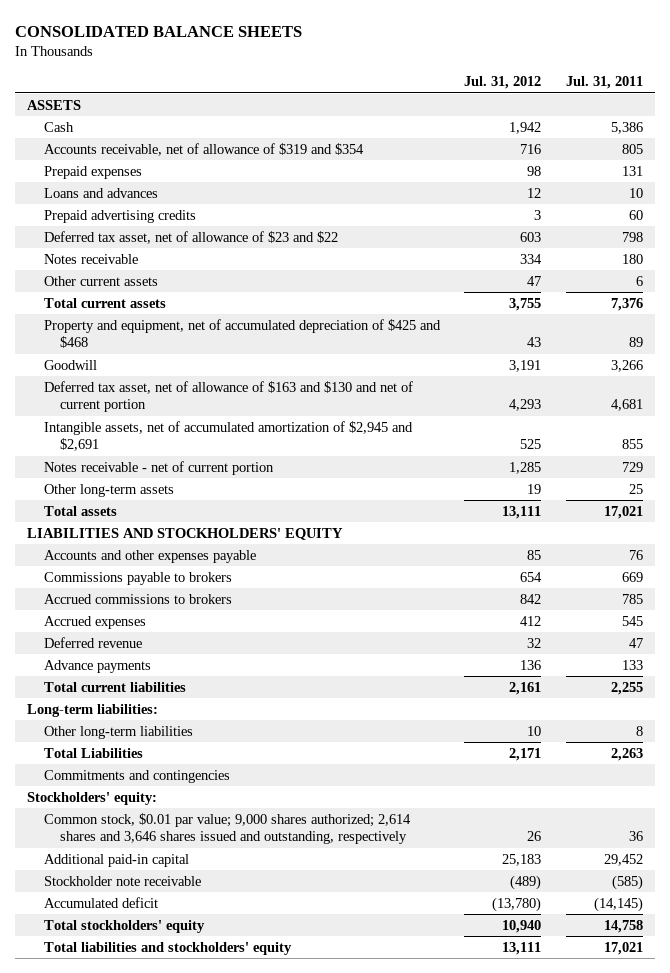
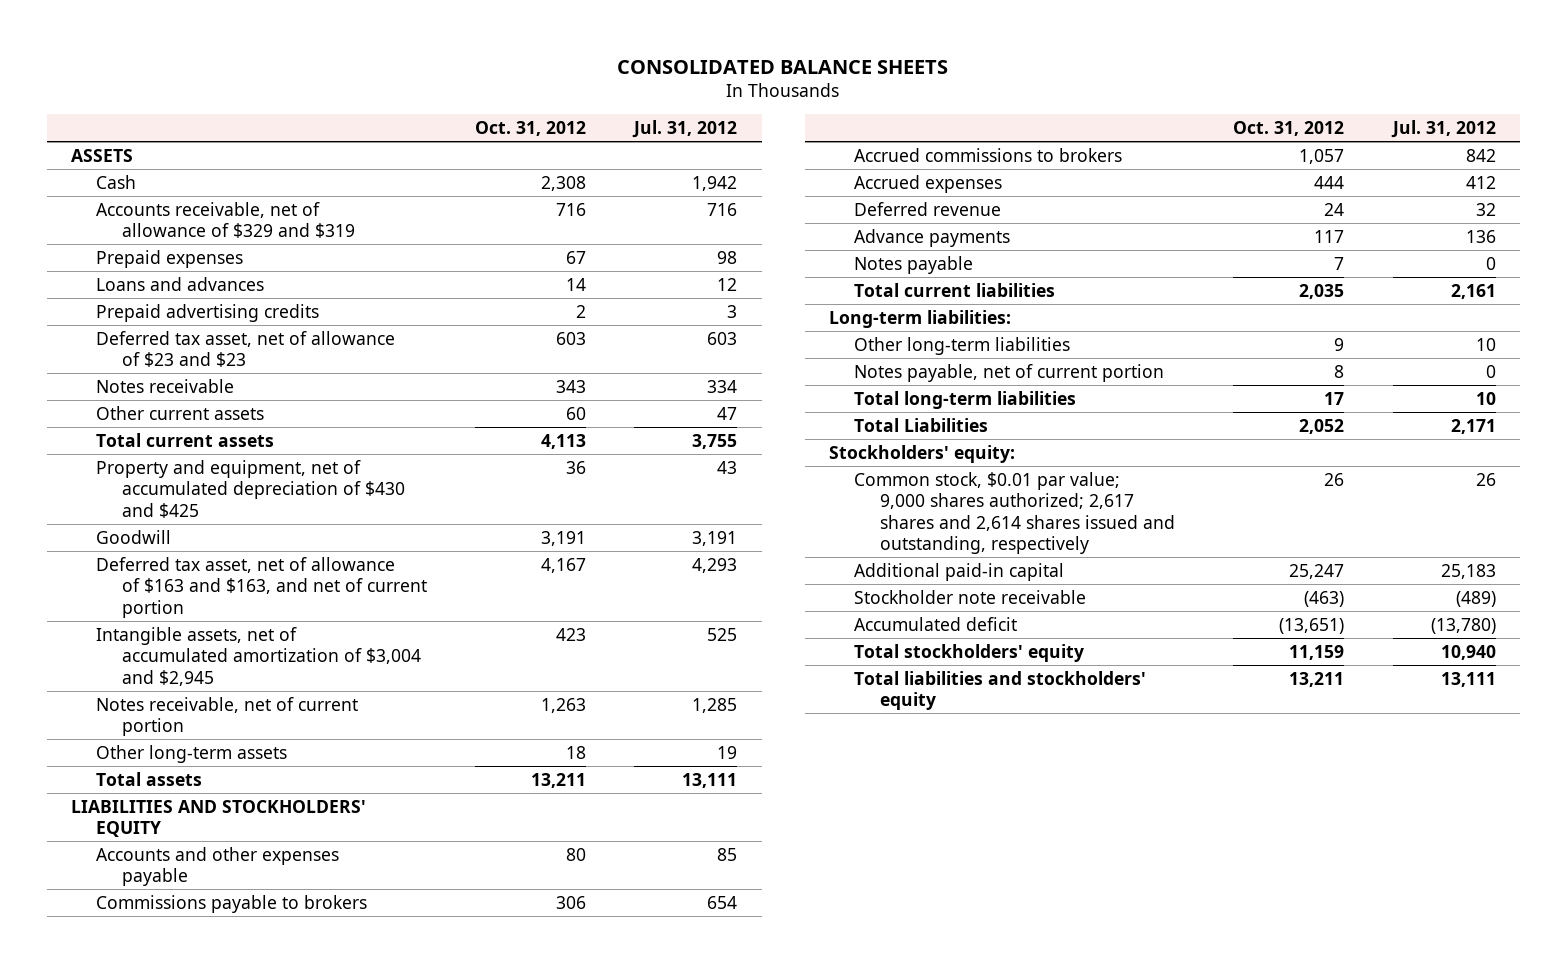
[565,76,643,90] Jul. 31, 2011 -> none
none -> [474,121,586,137] Oct. 31, 2012
[43,142,364,156] Accounts receivable, net of allowance of $319 and $354 -> [96,201,355,239] Accounts receivable, net of allowance of $329 and $319
[43,230,338,244] Deferred tax asset, net of allowance of $23 and $22 -> [96,330,396,368] Deferred tax asset, net of allowance of $23 and $23
[43,318,441,349] Property and equipment, net of accumulated depreciation of $425 and $468 -> [96,459,405,518] Property and equipment, net of accumulated depreciation of $430 and $425
[43,380,413,413] Deferred tax asset, net of allowance of $163 and $130 and net of current portion -> [96,556,427,618] Deferred tax asset, net of allowance of $163 and $163, and net of current portion
[43,420,413,452] Intangible assets, net of accumulated amortization of $2,945 and $2,691 -> [96,626,421,686] Intangible assets, net of accumulated amortization of $3,004 and $2,945
[43,460,274,475] Notes receivable - net of current portion -> [96,696,359,737] Notes receivable, net of current portion
none -> [854,255,974,274] Notes payable
none -> [854,363,1165,382] Notes payable, net of current portion
none -> [854,390,1077,409] Total long-term liabilities
[43,769,230,783] Commitments and contingencies -> none
[43,812,411,845] Common stock, $0.01 par value; 9,000 shares authorized; 2,614 shares and 3,646 shares issued and outstanding, respectively -> [854,471,1175,555] Common stock, $0.01 par value; 9,000 shares authorized; 2,617 shares and 2,614 shares issued and outstanding, respectively

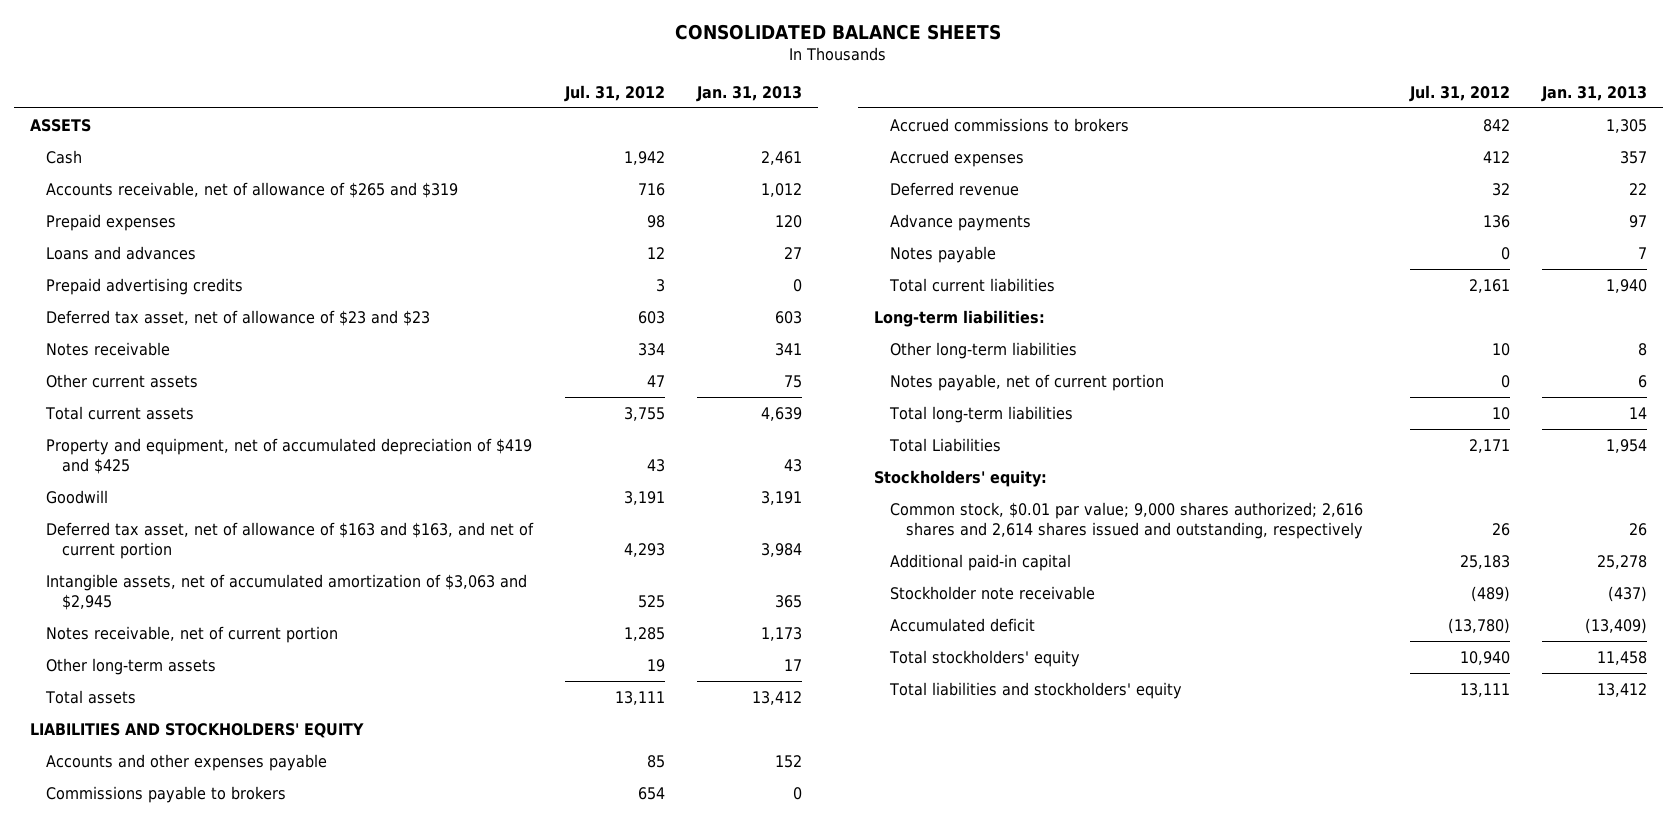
[474,121,586,137] Oct. 31, 2012 -> none
none -> [696,86,803,103] Jan. 31, 2013
[96,201,355,239] Accounts receivable, net of allowance of $329 and $319 -> [46,181,459,198] Accounts receivable, net of allowance of $265 and $319
[96,459,405,518] Property and equipment, net of accumulated depreciation of $430 and $425 -> [46,437,533,475] Property and equipment, net of accumulated depreciation of $419 and $425
[96,626,421,686] Intangible assets, net of accumulated amortization of $3,004 and $2,945 -> [46,573,528,611] Intangible assets, net of accumulated amortization of $3,063 and $2,945
[854,471,1175,555] Common stock, $0.01 par value; 9,000 shares authorized; 2,617 shares and 2,614 shares issued and outstanding, respectively -> [890,501,1364,540] Common stock, $0.01 par value; 9,000 shares authorized; 2,616 shares and 2,614 shares issued and outstanding, respectively

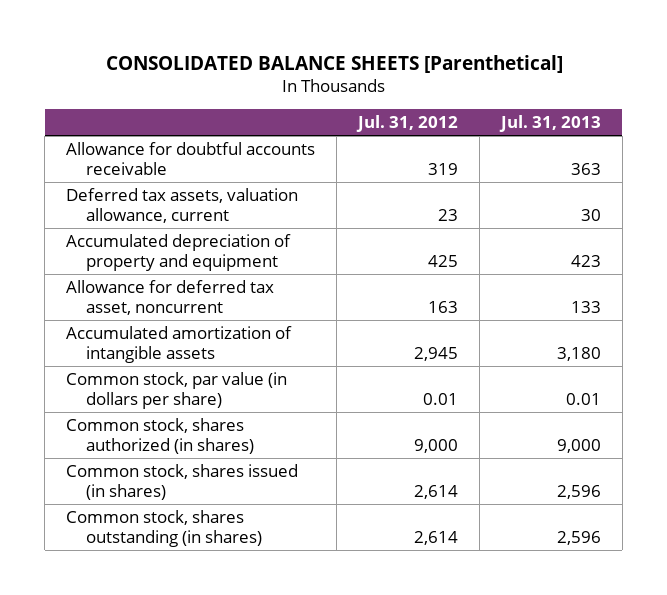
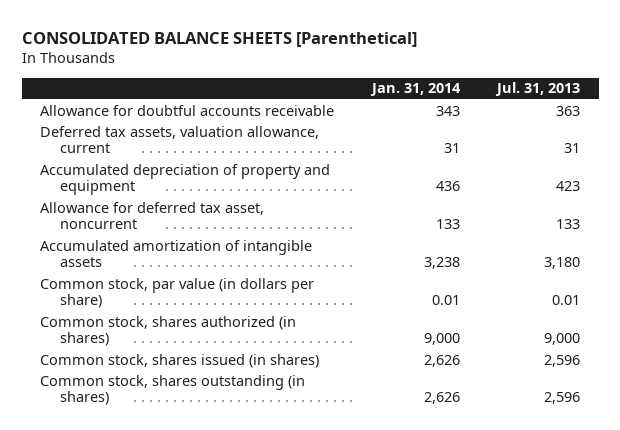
[356,114,459,132] Jul. 31, 2012 -> none
none -> [369,83,461,97] Jan. 31, 2014
[580,208,601,221] 30 -> [563,143,580,154] 31

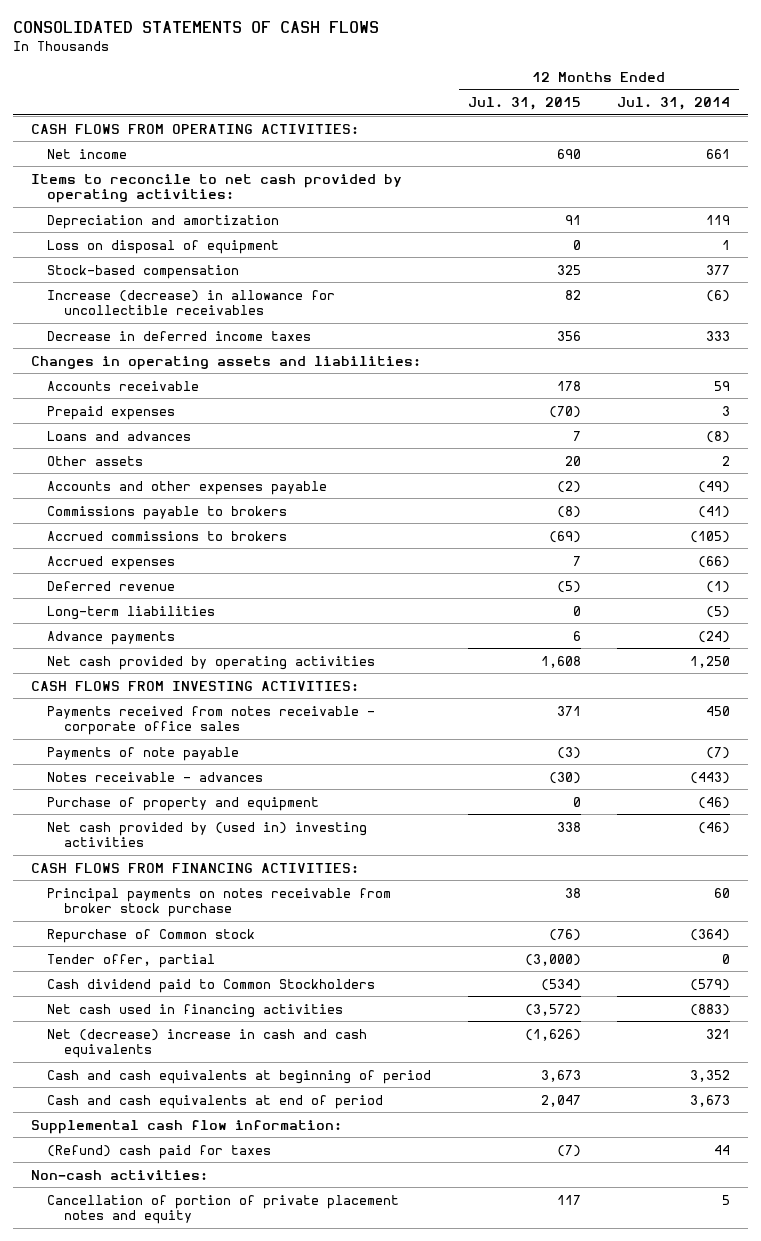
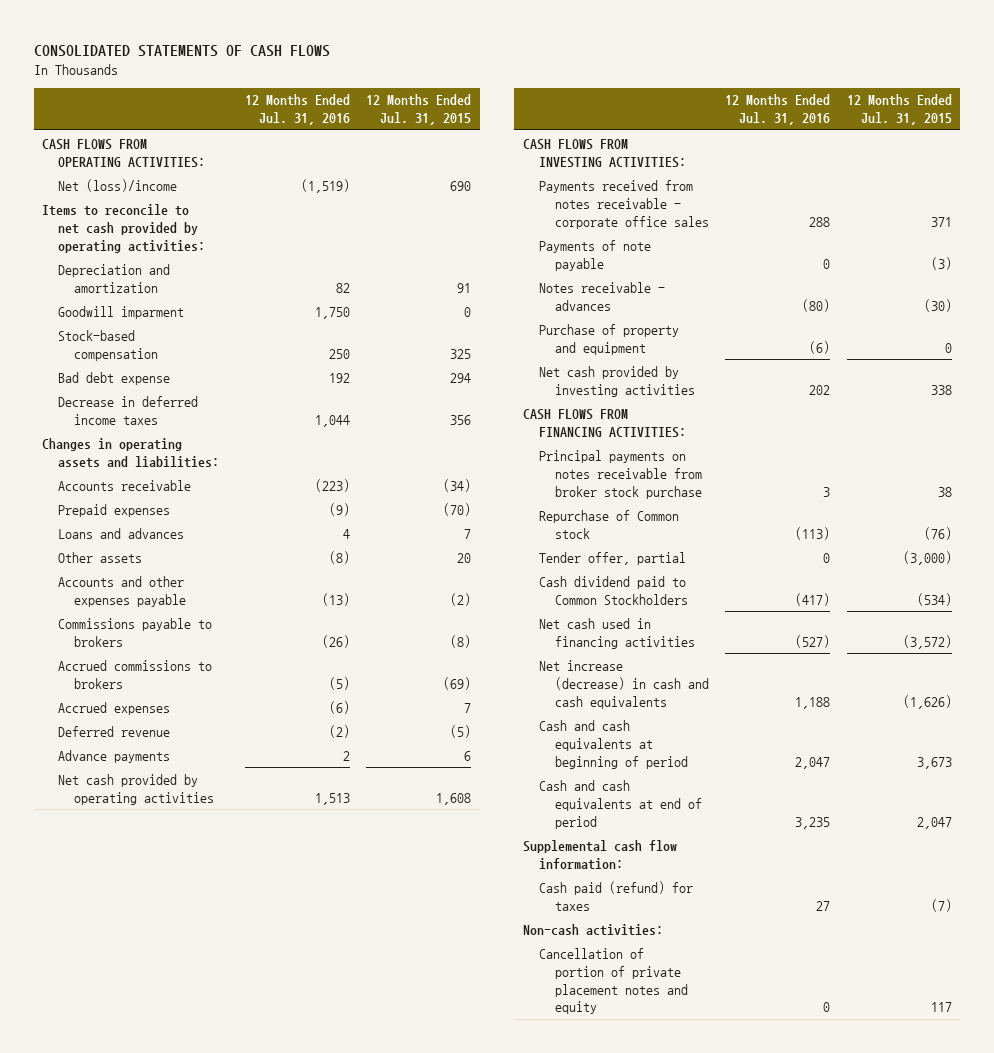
[617,97,731,111] Jul. 31, 2014 -> none
none -> [244,94,350,126] 12 Months Ended Jul. 31, 2016
[47,148,128,159] Net income -> [57,178,177,192] Net (loss)/income
[47,239,280,254] Loss on disposal of equipment -> none
none -> [57,305,184,319] Goodwill imparment
[47,289,336,316] Increase (decrease) in allowance for uncollectible receivables -> none
none -> [57,371,170,385] Bad debt expense
[556,380,581,391] 178 -> [443,478,472,492] (34)
[47,605,216,620] Long-term liabilities -> none
[47,821,368,848] Net cash provided by (used in) investing activities -> [538,365,695,397] Net cash provided by investing activities
[47,1028,368,1059] Net (decrease) increase in cash and cash equivalents -> [538,659,709,709] Net increase (decrease) in cash and cash equivalents
[47,1144,272,1159] (Refund) cash paid for taxes -> [538,880,693,911] Cash paid (refund) for taxes

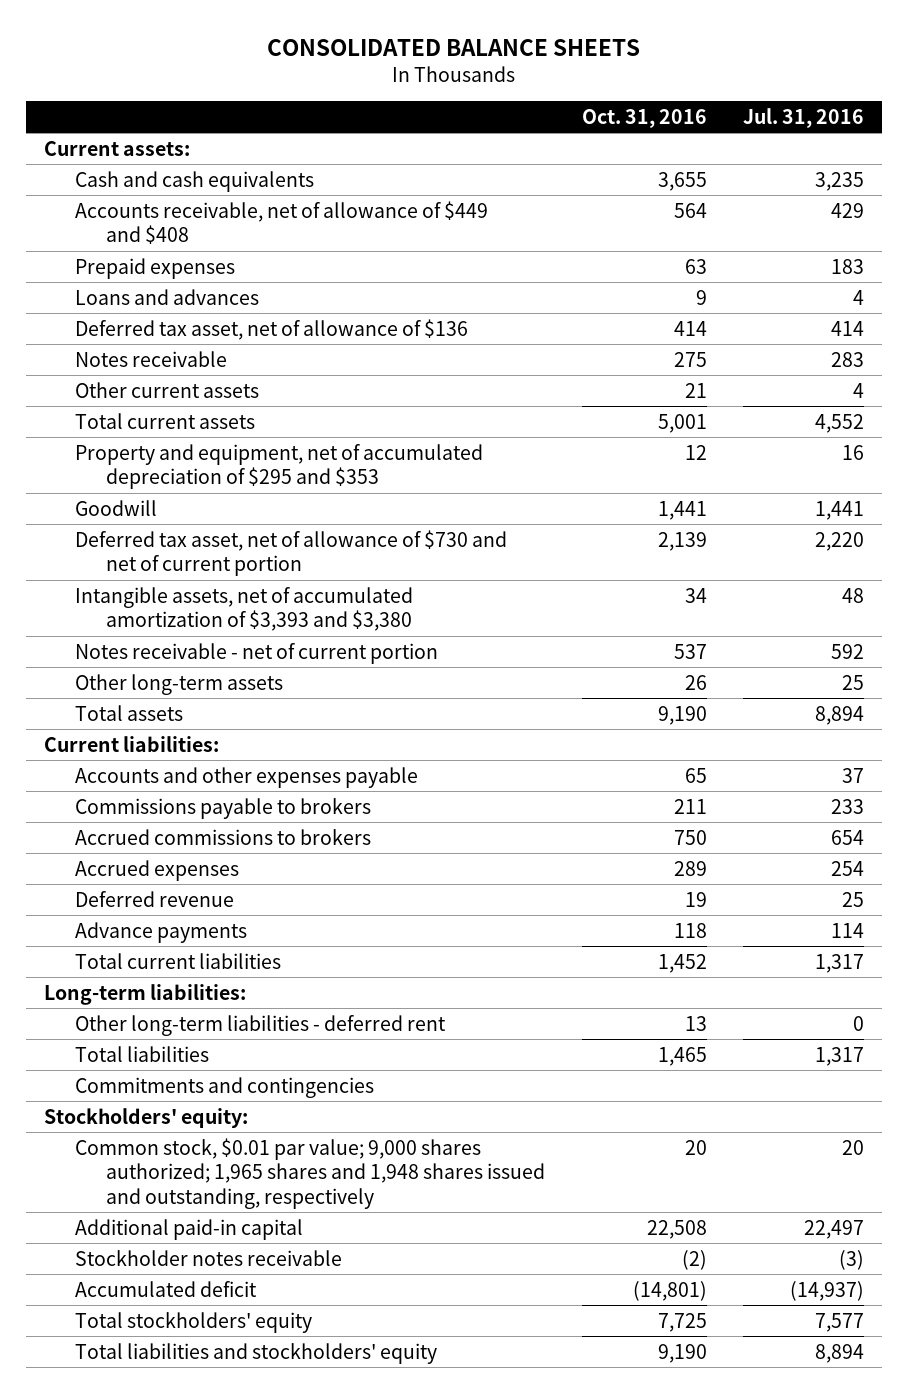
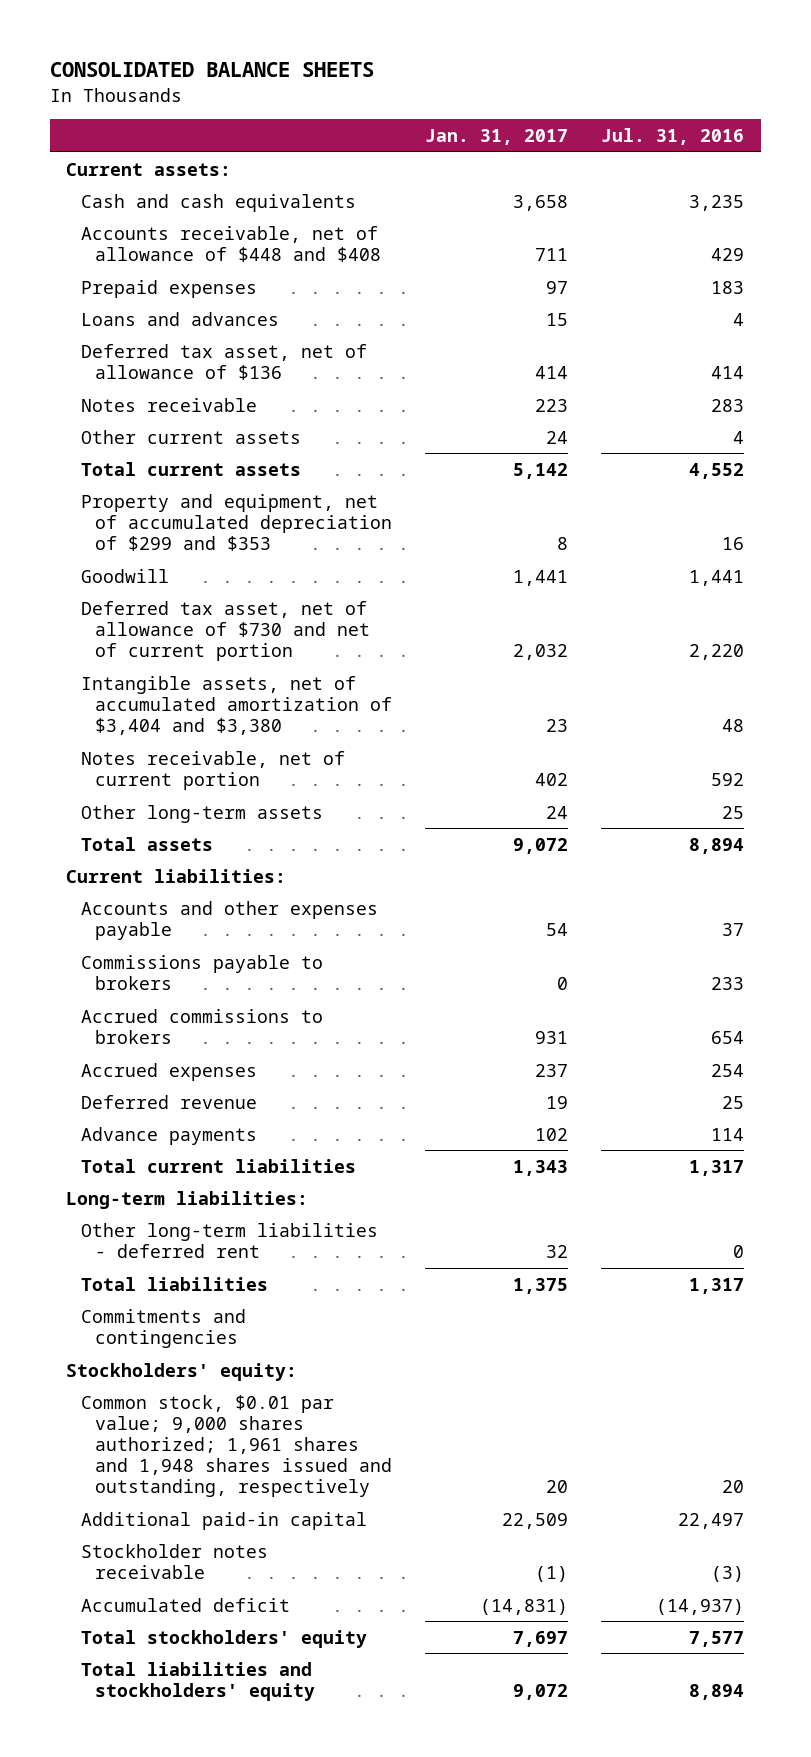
[581,108,707,128] Oct. 31, 2016 -> none
none -> [425,129,569,146] Jan. 31, 2017
[75,200,489,245] Accounts receivable, net of allowance of $449 and $408 -> [80,225,382,262] Accounts receivable, net of allowance of $448 and $408
[75,443,484,490] Property and equipment, net of accumulated depreciation of $295 and $353 -> [80,493,393,551] Property and equipment, net of accumulated depreciation of $299 and $353
[75,586,414,632] Intangible assets, net of accumulated amortization of $3,393 and $3,380 -> [80,675,393,735] Intangible assets, net of accumulated amortization of $3,404 and $3,380
[75,642,439,664] Notes receivable - net of current portion -> [80,750,345,790] Notes receivable, net of current portion
[75,1137,545,1209] Common stock, $0.01 par value; 9,000 shares authorized; 1,965 shares and 1,948 shares issued and outstanding, respectively -> [80,1394,393,1498] Common stock, $0.01 par value; 9,000 shares authorized; 1,961 shares and 1,948 shares issued and outstanding, respectively

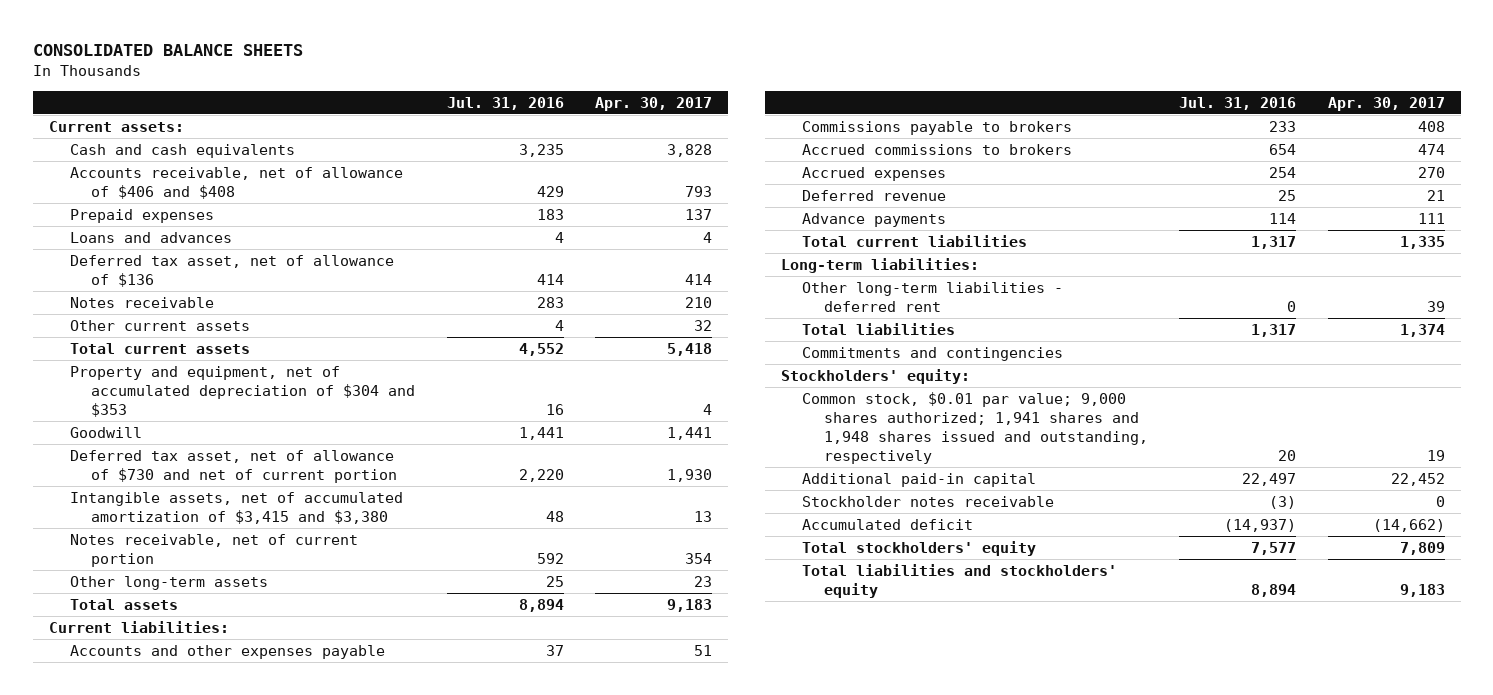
[425,129,569,146] Jan. 31, 2017 -> none
none -> [595,96,713,111] Apr. 30, 2017
[80,225,382,262] Accounts receivable, net of allowance of $448 and $408 -> [69,166,403,199] Accounts receivable, net of allowance of $406 and $408
[80,493,393,551] Property and equipment, net of accumulated depreciation of $299 and $353 -> [69,365,416,417] Property and equipment, net of accumulated depreciation of $304 and $353
[80,675,393,735] Intangible assets, net of accumulated amortization of $3,404 and $3,380 -> [69,491,403,524] Intangible assets, net of accumulated amortization of $3,415 and $3,380
[80,1394,393,1498] Common stock, $0.01 par value; 9,000 shares authorized; 1,961 shares and 1,948 shares issued and outstanding, respectively -> [802,391,1148,464] Common stock, $0.01 par value; 9,000 shares authorized; 1,941 shares and 1,948 shares issued and outstanding, respectively

